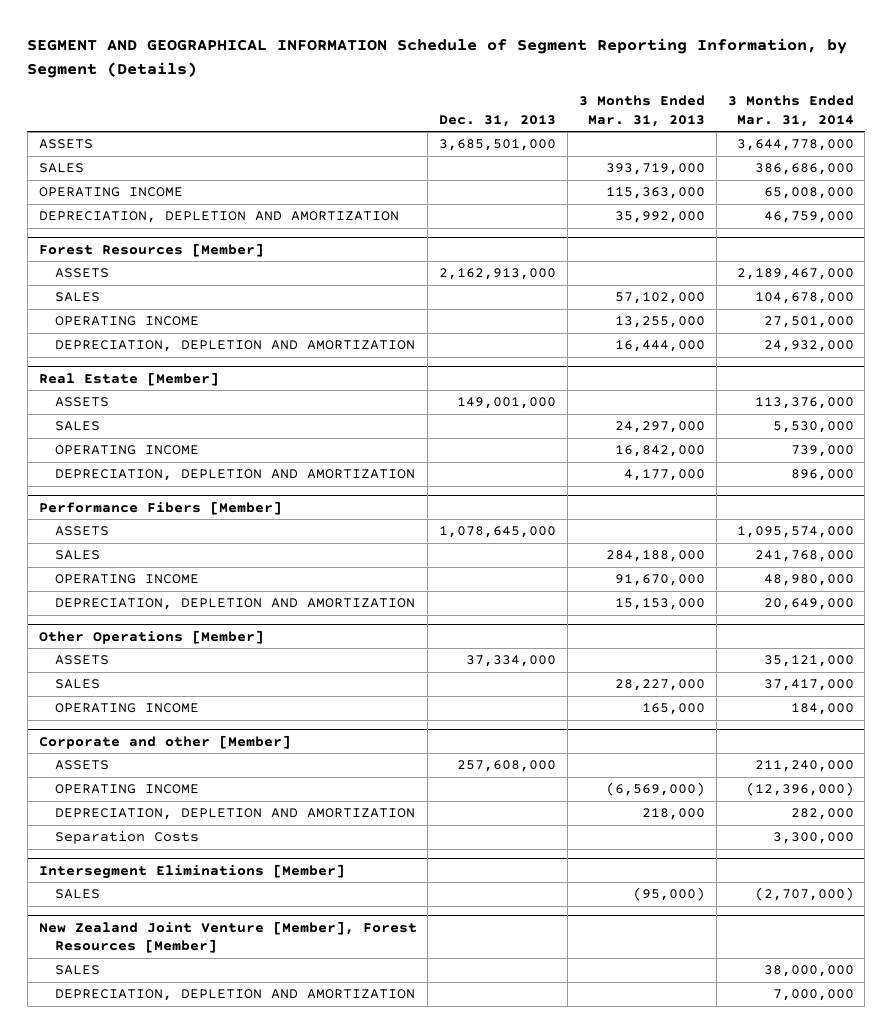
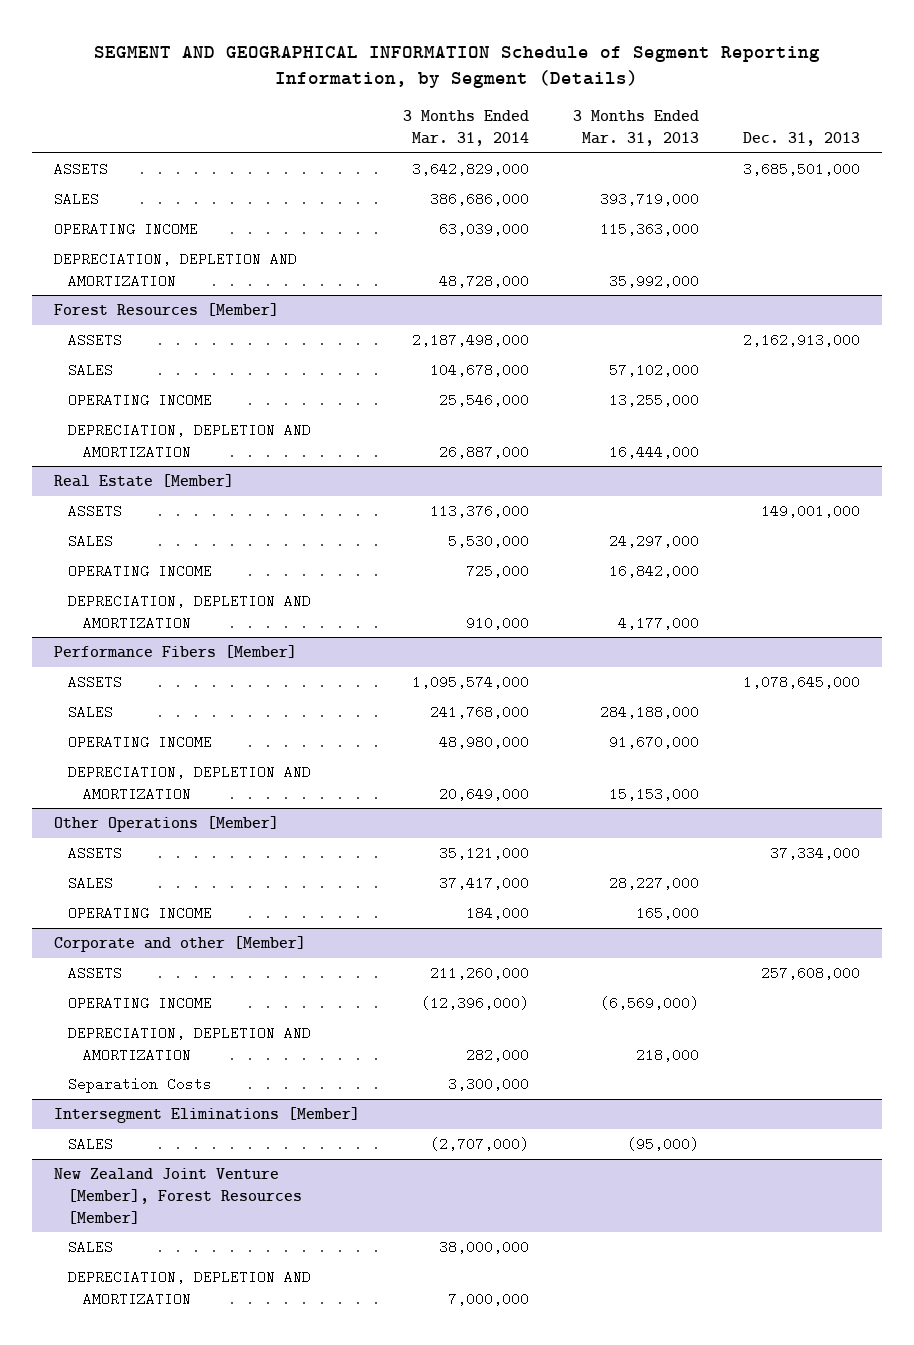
[736,139,854,152] 3,644,778,000 -> [412,161,530,176] 3,642,829,000
[763,187,854,200] 65,008,000 -> [439,221,530,236] 63,039,000
[763,211,854,224] 46,759,000 -> [439,273,530,288] 48,728,000
[736,268,854,281] 2,189,467,000 -> [412,332,530,347] 2,187,498,000
[763,316,854,329] 27,501,000 -> [439,392,530,407] 25,546,000
[763,340,854,353] 24,932,000 -> [439,444,530,459] 26,887,000
[790,445,854,458] 739,000 -> [466,563,530,578] 725,000
[790,469,854,482] 896,000 -> [466,615,530,630] 910,000
[754,760,854,773] 211,240,000 -> [430,965,530,980] 211,260,000

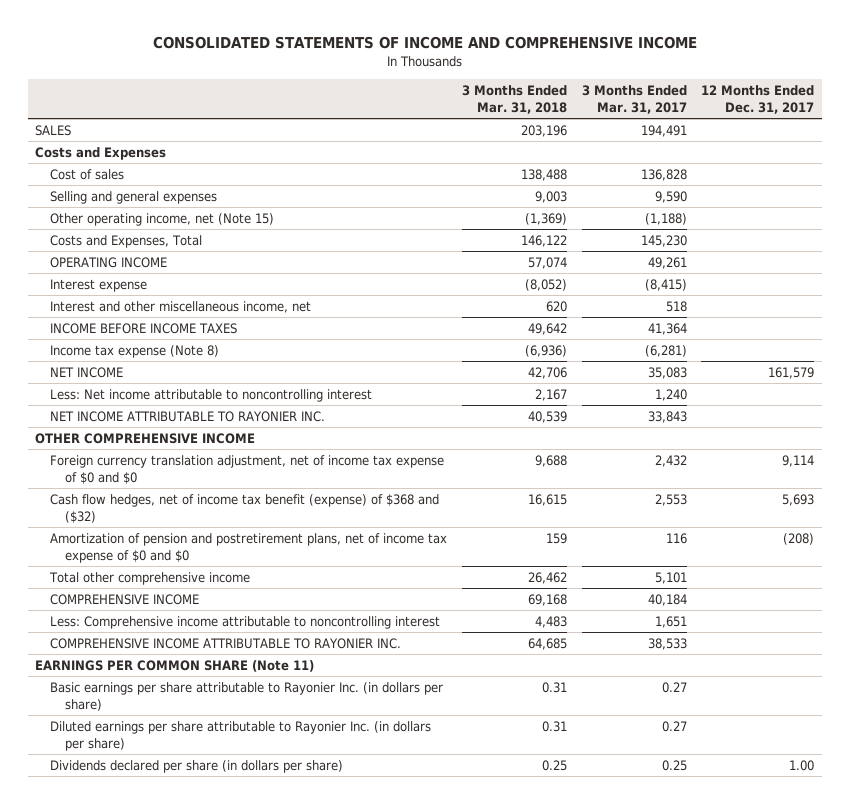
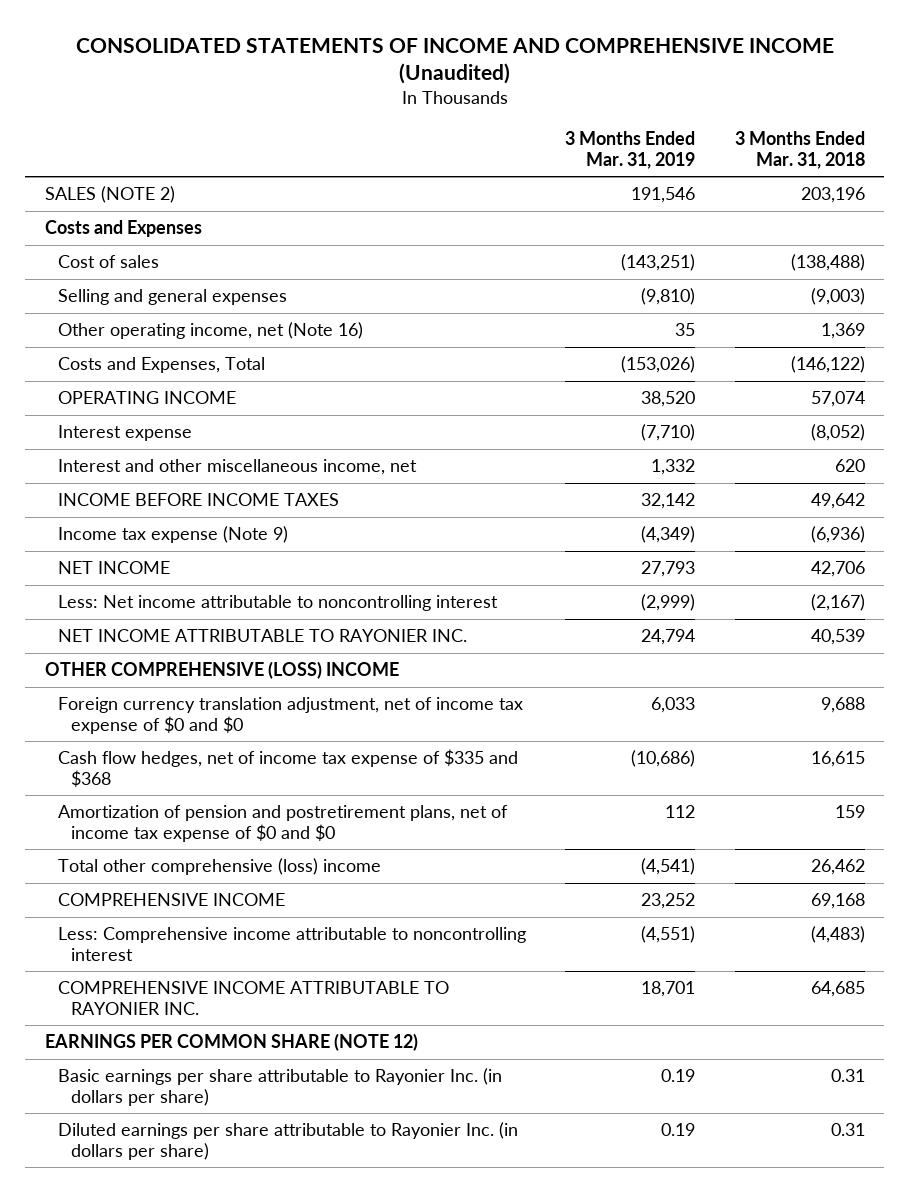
[152,36,697,50] CONSOLIDATED STATEMENTS OF INCOME AND COMPREHENSIVE INCOME -> [75,37,834,85] CONSOLIDATED STATEMENTS OF INCOME AND COMPREHENSIVE INCOME (Unaudited)
[581,85,687,114] 3 Months Ended Mar. 31, 2017 -> none
[701,85,815,114] 12 Months Ended Dec. 31, 2017 -> none
none -> [565,130,696,169] 3 Months Ended Mar. 31, 2019
[35,125,72,137] SALES -> [45,186,176,204] SALES (NOTE 2)
[520,169,567,182] 138,488 -> [790,254,865,272] (138,488)
[534,191,567,204] 9,003 -> [810,288,865,306] (9,003)
[49,213,274,227] Other operating income, net (Note 15) -> [57,322,363,340] Other operating income, net (Note 16)
[524,213,567,226] (1,369) -> [820,323,865,340] 1,369
[520,235,567,248] 146,122 -> [790,356,865,374] (146,122)
[49,345,219,359] Income tax expense (Note 8) -> [57,526,288,544] Income tax expense (Note 9)
[534,389,567,402] 2,167 -> [810,594,865,612] (2,167)
[35,433,256,445] OTHER COMPREHENSIVE INCOME -> [45,661,400,680] OTHER COMPREHENSIVE (LOSS) INCOME
[49,494,439,523] Cash flow hedges, net of income tax benefit (expense) of $368 and ($32) -> [57,749,518,788] Cash flow hedges, net of income tax expense of $335 and $368
[48,572,250,586] Total other comprehensive income -> [57,858,381,876] Total other comprehensive (loss) income
[534,616,567,629] 4,483 -> [810,926,865,944] (4,483)
[35,660,315,673] EARNINGS PER COMMON SHARE (Note 11) -> [45,1033,419,1052] EARNINGS PER COMMON SHARE (NOTE 12)
[49,760,343,774] Dividends declared per share (in dollars per share) -> none

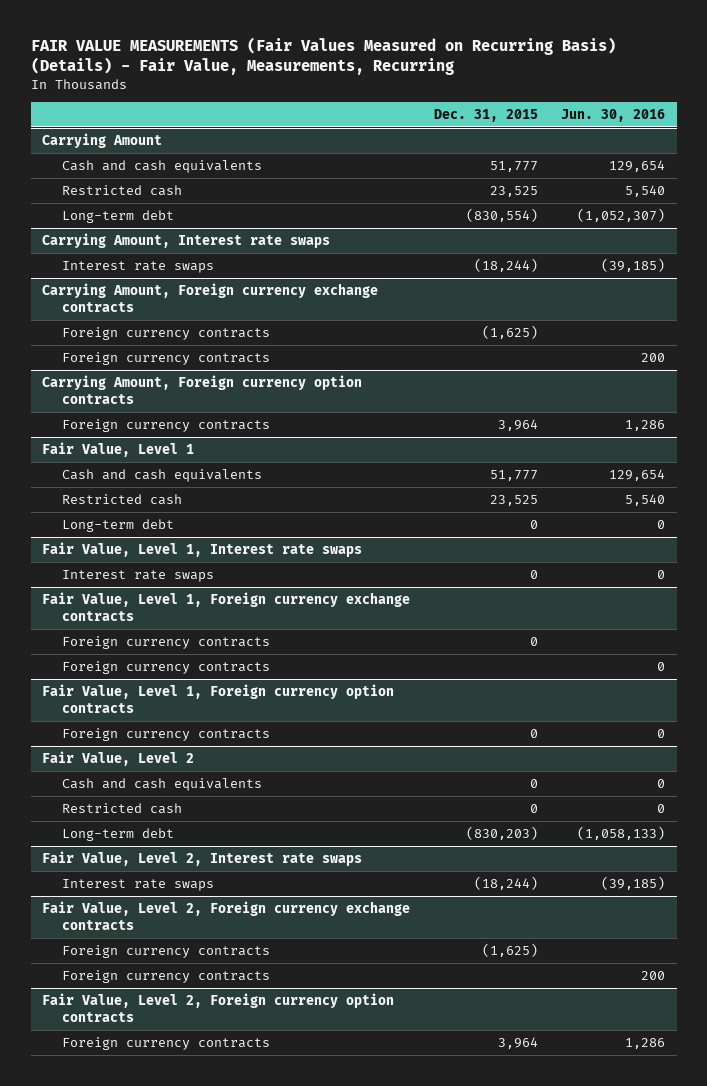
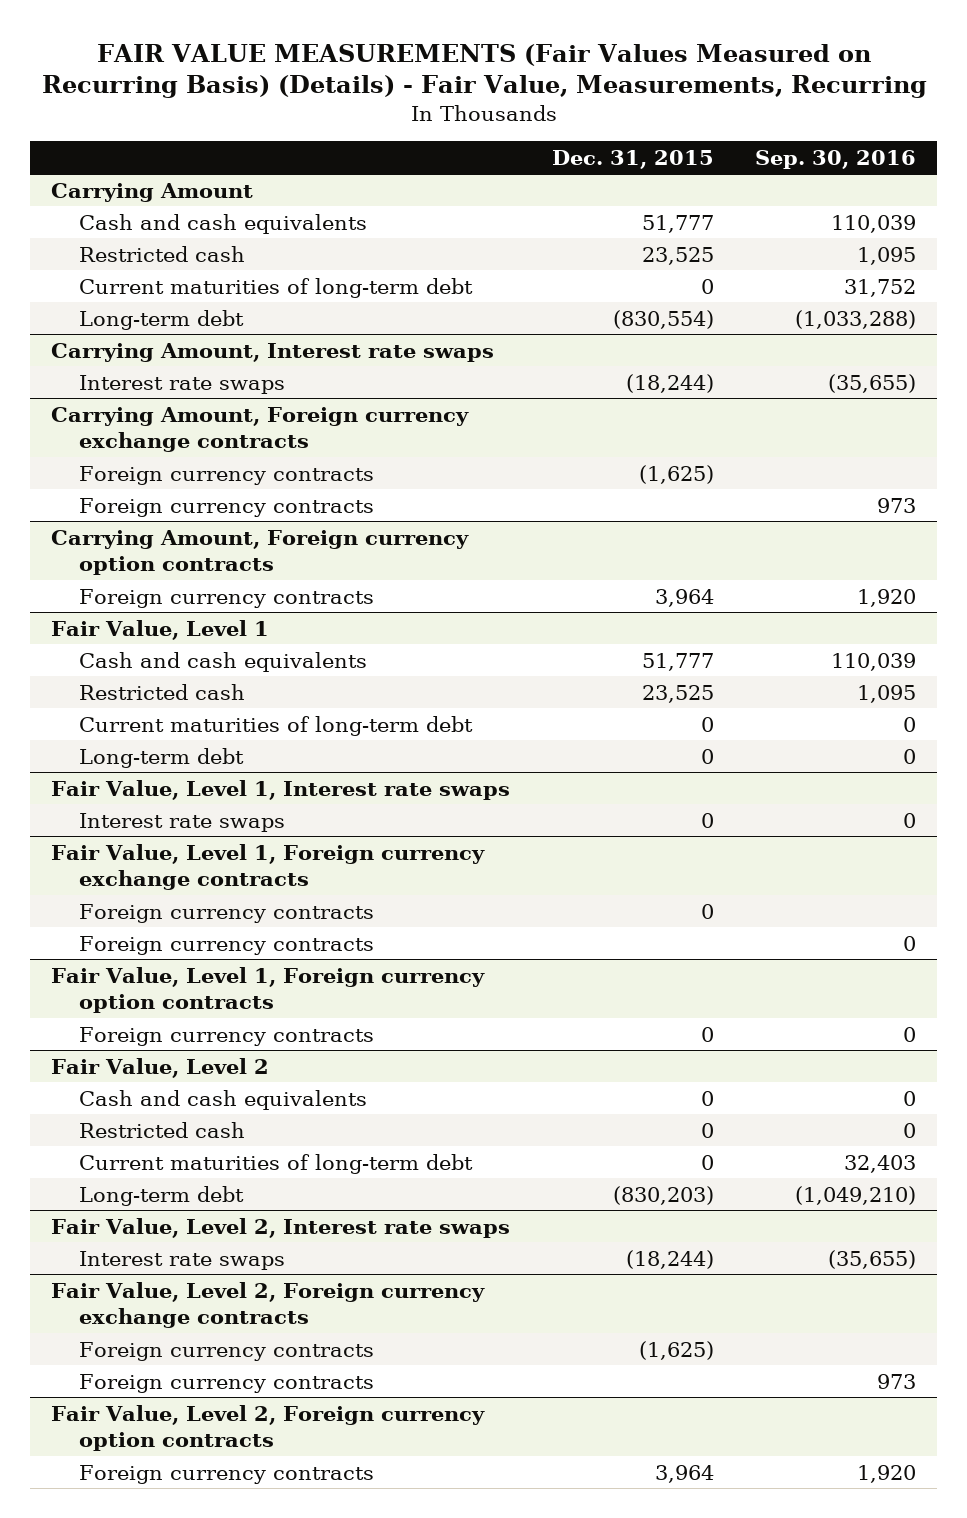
[560,109,665,123] Jun. 30, 2016 -> none
none -> [755,149,917,169] Sep. 30, 2016
none -> [79,277,474,298] Current maturities of long-term debt
none -> [79,715,474,736] Current maturities of long-term debt
none -> [79,1153,474,1174] Current maturities of long-term debt

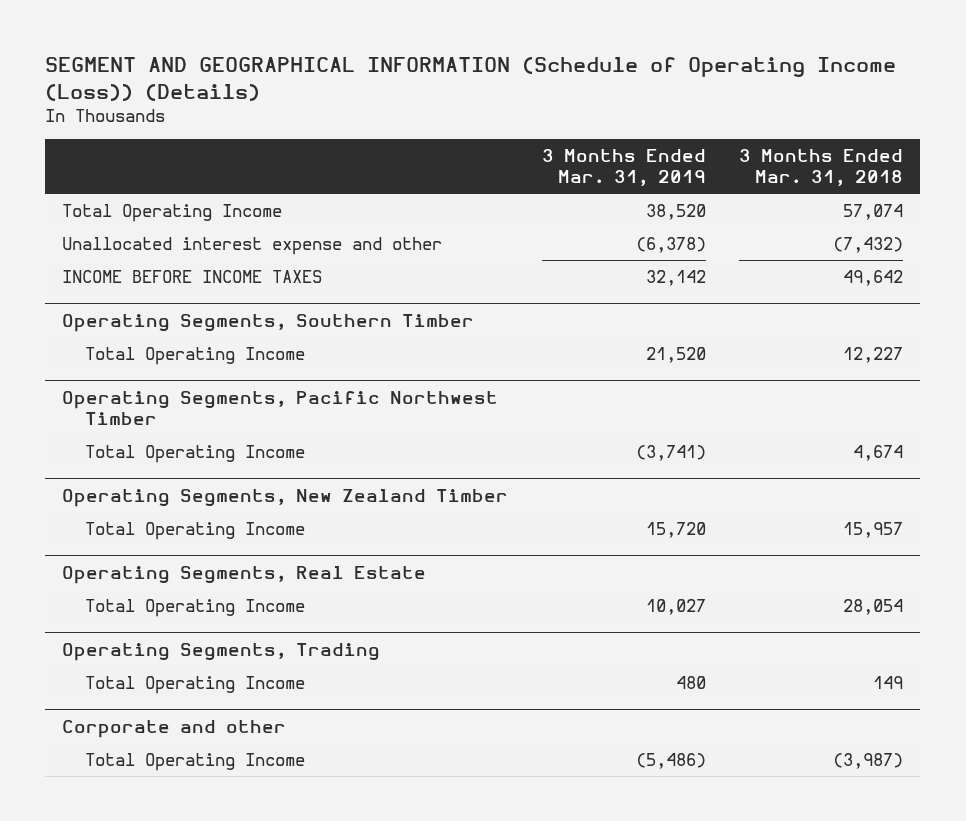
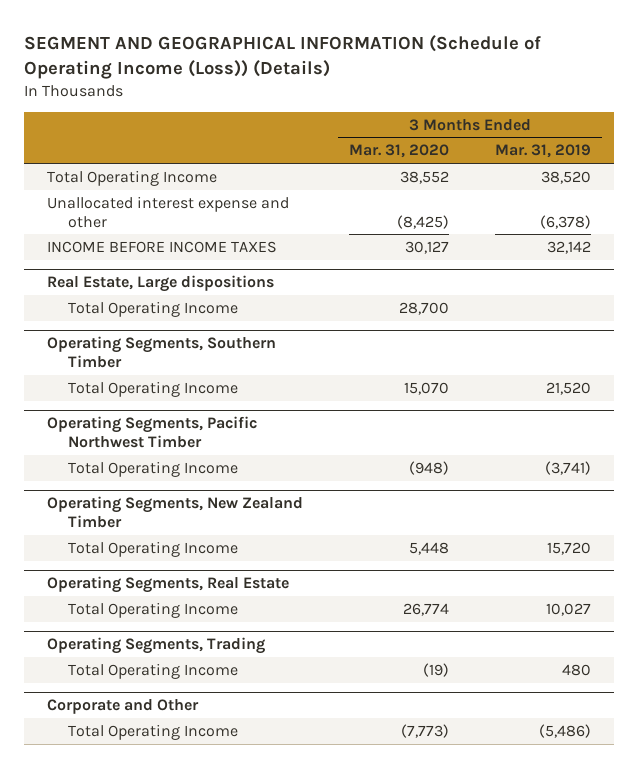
[739,148,904,187] 3 Months Ended Mar. 31, 2018 -> none
none -> [349,144,450,159] Mar. 31, 2020
none -> [47,275,275,293] Real Estate, Large dispositions
none -> [68,300,239,317] Total Operating Income
[62,719,287,738] Corporate and other -> [47,699,200,715] Corporate and Other

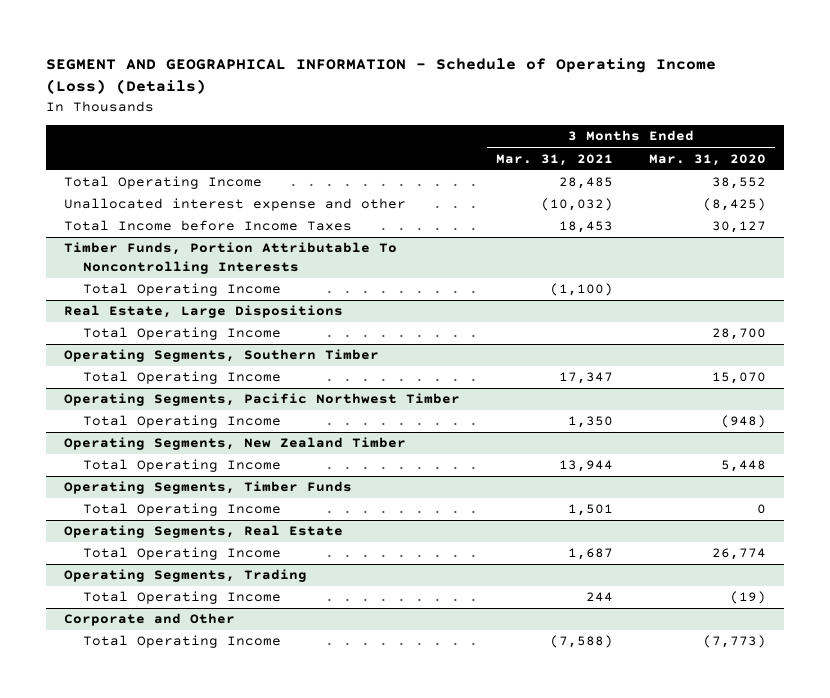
[24,35,542,80] SEGMENT AND GEOGRAPHICAL INFORMATION (Schedule of Operating Income (Loss)) (Details) -> [46,57,717,95] SEGMENT AND GEOGRAPHICAL INFORMATION - Schedule of Operating Income (Loss) (Details)
[494,144,591,159] Mar. 31, 2019 -> none
none -> [496,153,614,166] Mar. 31, 2021
[47,240,278,253] INCOME BEFORE INCOME TAXES -> [64,220,353,232] Total Income before Income Taxes
none -> [64,242,398,275] Timber Funds, Portion Attributable To Noncontrolling Interests
none -> [83,283,282,297] Total Operating Income
[47,275,275,293] Real Estate, Large dispositions -> [64,305,344,319] Real Estate, Large Dispositions
none -> [64,481,353,495] Operating Segments, Timber Funds
none -> [83,503,282,517] Total Operating Income

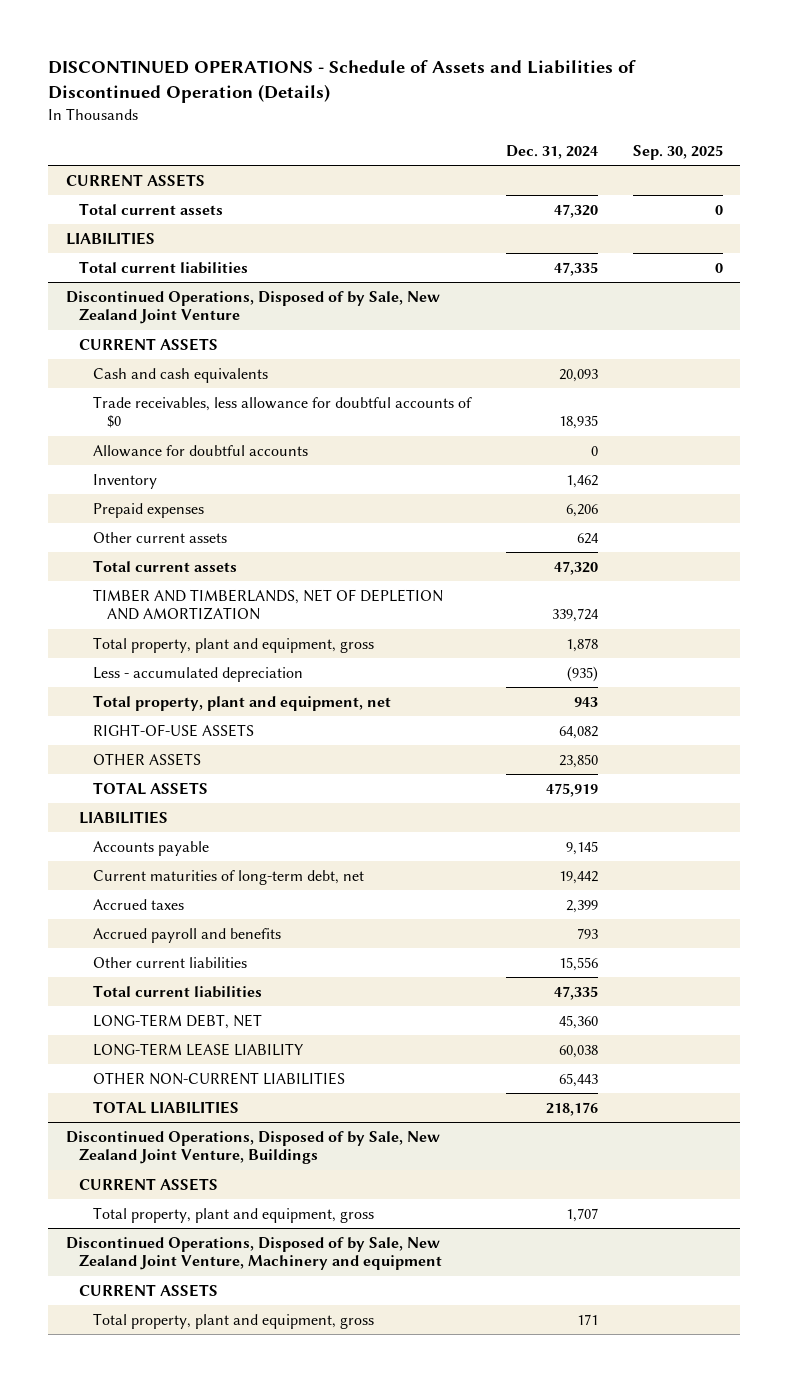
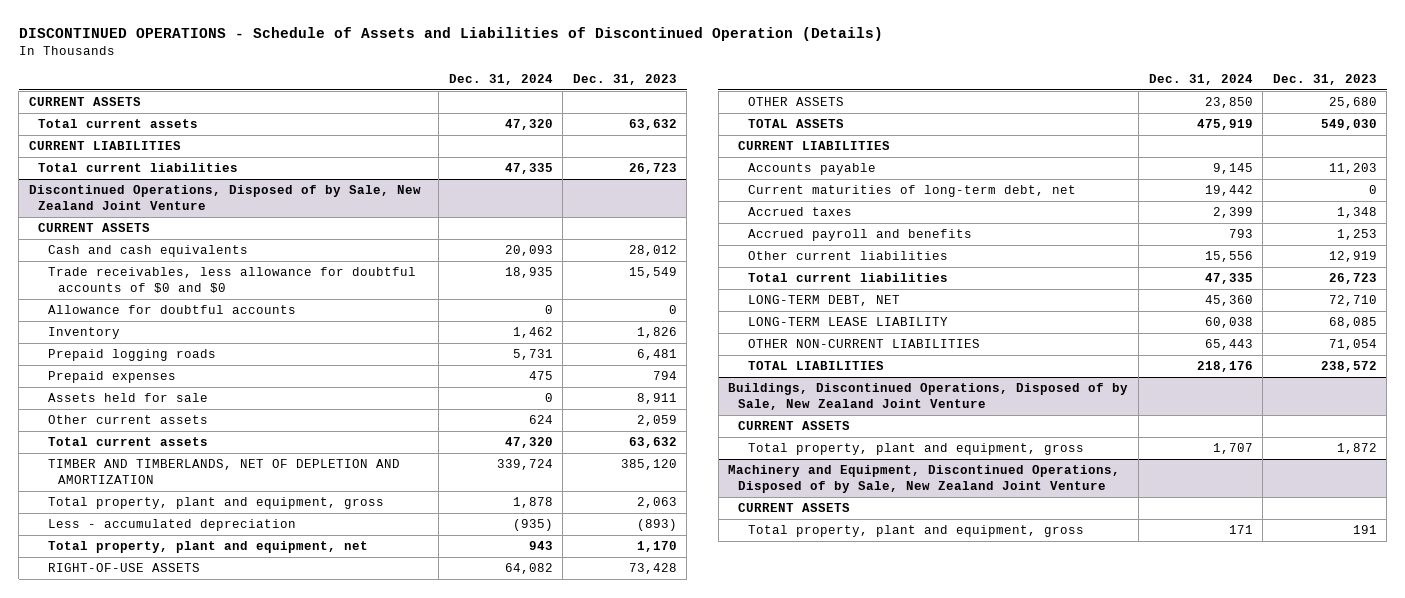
[632,144,723,160] Sep. 30, 2025 -> none
none -> [572,73,677,85] Dec. 31, 2023
[65,231,155,245] LIABILITIES -> [28,141,181,151] CURRENT LIABILITIES
[92,395,472,429] Trade receivables, less allowance for doubtful accounts of $0 -> [48,267,417,294] Trade receivables, less allowance for doubtful accounts of $0 and $0
none -> [48,349,217,362] Prepaid logging roads
[565,503,598,517] 6,206 -> [528,371,553,381] 475
none -> [48,393,209,403] Assets held for sale
[79,810,169,824] LIABILITIES -> [738,141,891,151] CURRENT LIABILITIES
[65,1130,440,1165] Discontinued Operations, Disposed of by Sale, New Zealand Joint Venture, Buildings -> [728,383,1129,411] Buildings, Discontinued Operations, Disposed of by Sale, New Zealand Joint Venture
[65,1236,443,1271] Discontinued Operations, Disposed of by Sale, New Zealand Joint Venture, Machinery and equipment -> [728,465,1121,494] Machinery and Equipment, Discontinued Operations, Disposed of by Sale, New Zealand Joint Venture

